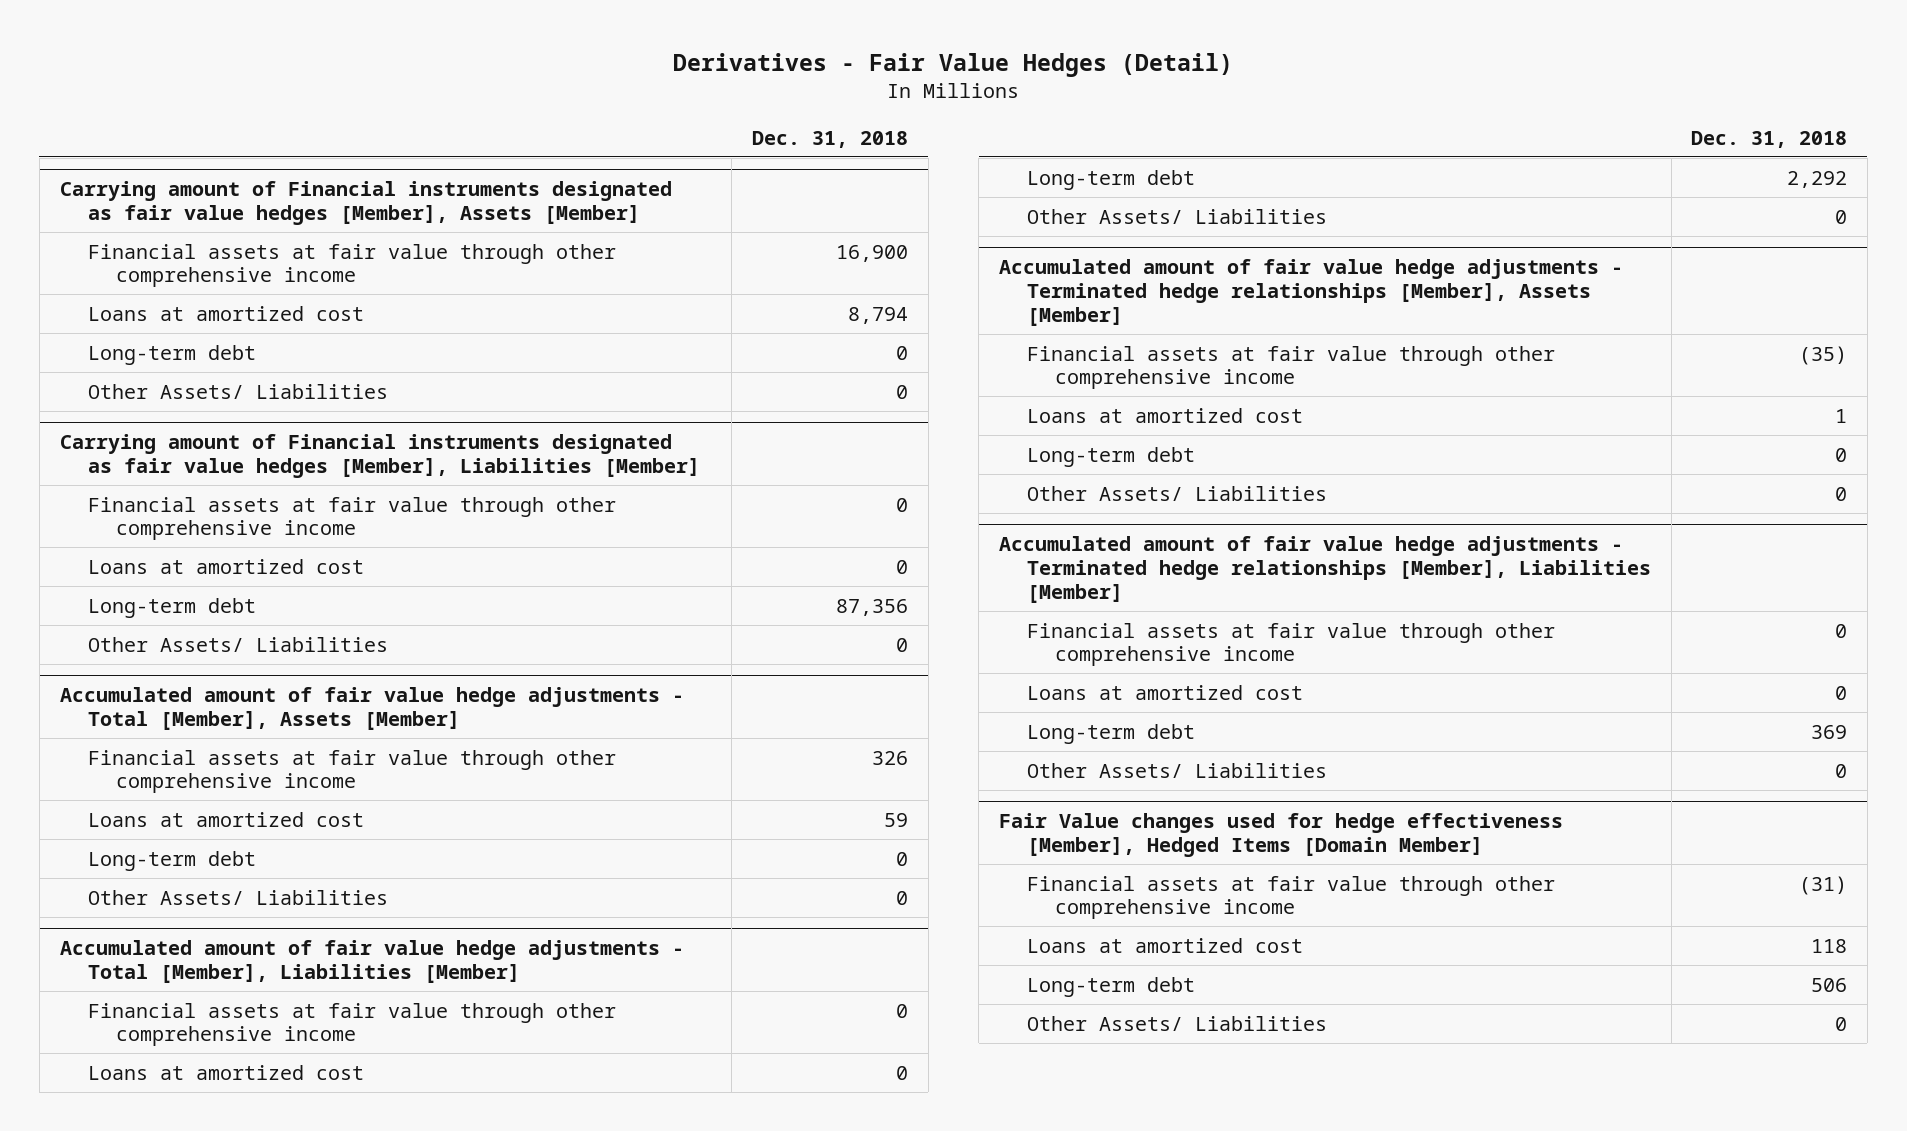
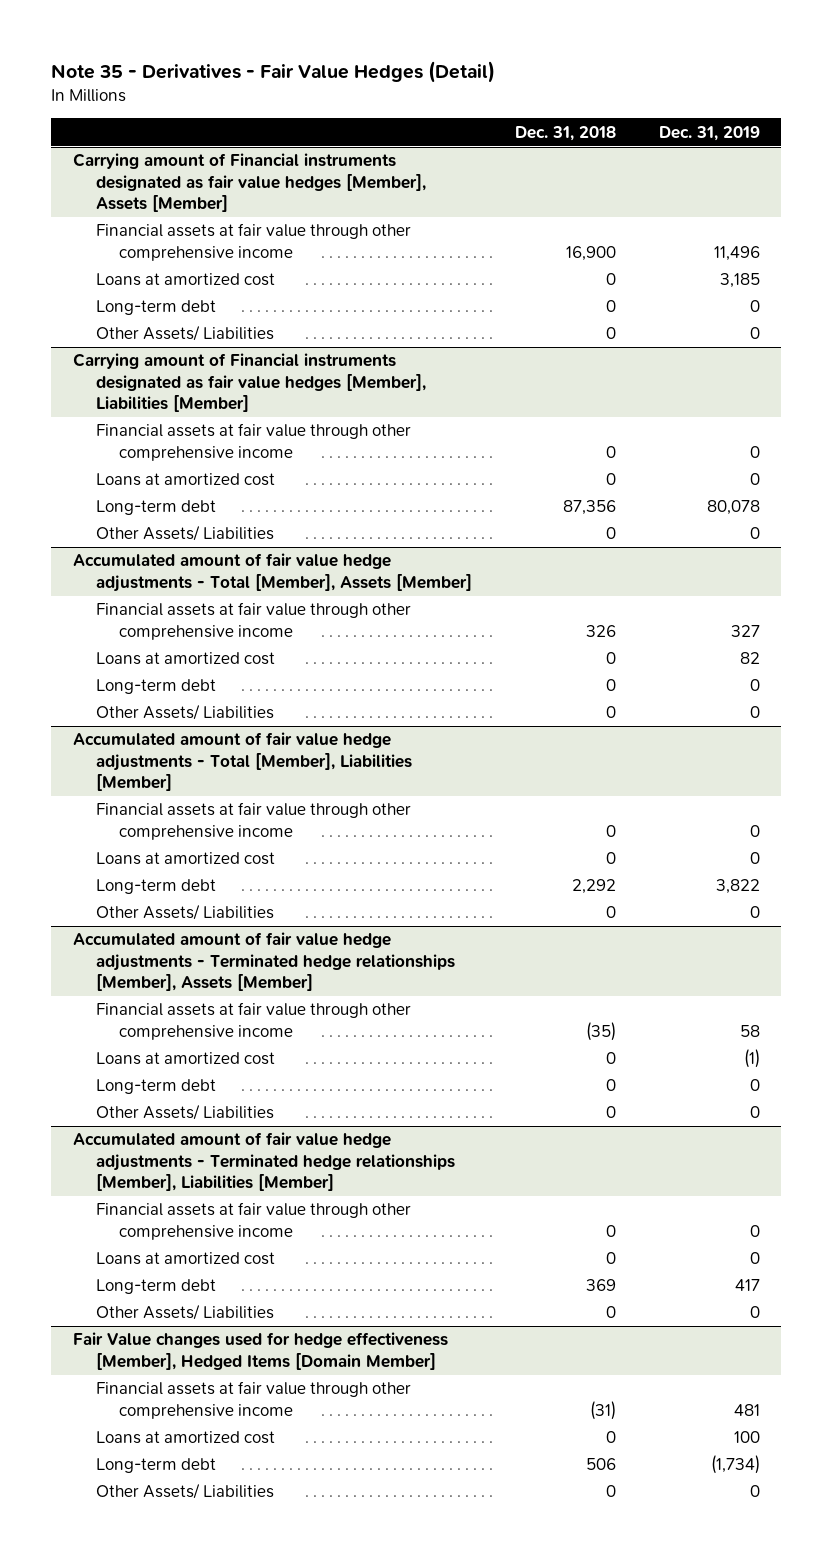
[673,52,1234,77] Derivatives - Fair Value Hedges (Detail) -> [51,60,496,83] Note 35 - Derivatives - Fair Value Hedges (Detail)
none -> [658,125,760,141] Dec. 31, 2019
[848,306,909,324] 8,794 -> [605,273,616,286] 0
[884,812,909,827] 59 -> [605,652,616,665] 0
[1835,408,1848,423] 1 -> [605,1052,616,1065] 0
[1811,938,1848,953] 118 -> [605,1431,616,1444] 0

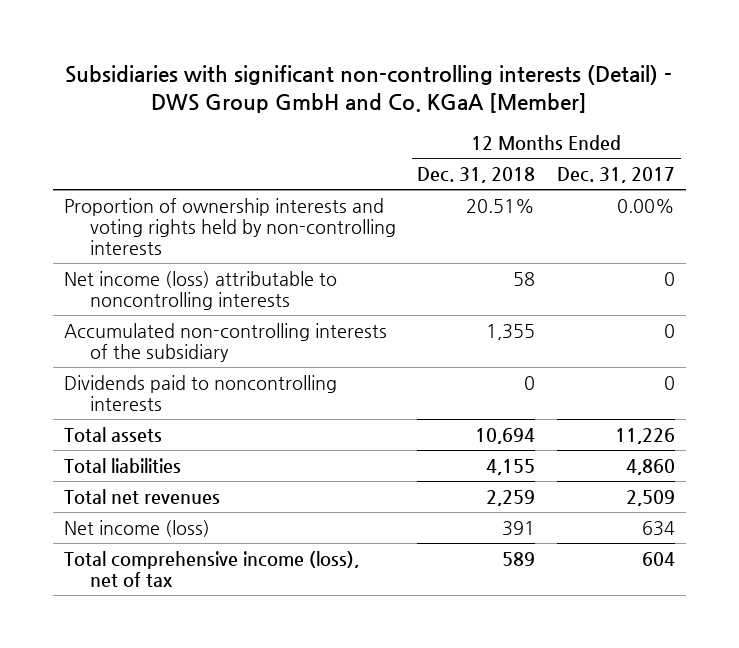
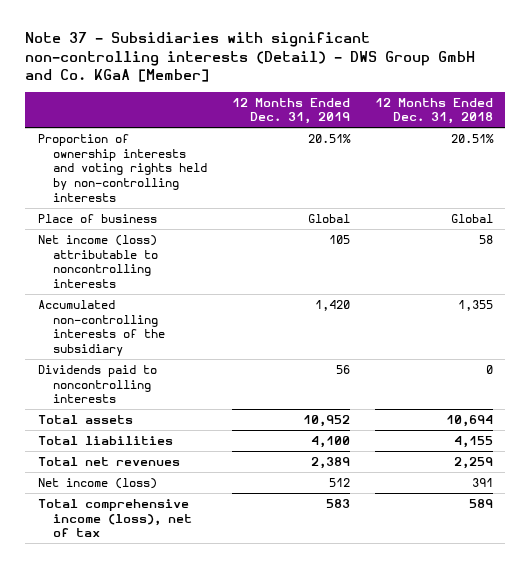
[65,64,673,114] Subsidiaries with significant non-controlling interests (Detail) - DWS Group GmbH and Co. KGaA [Member] -> [25,32,476,82] Note 37 - Subsidiaries with significant non-controlling interests (Detail) - DWS Group GmbH and Co. KGaA [Member]
[557,167,676,184] Dec. 31, 2017 -> none
none -> [231,97,350,125] 12 Months Ended Dec. 31, 2019
none -> [37,213,157,223] Place of business

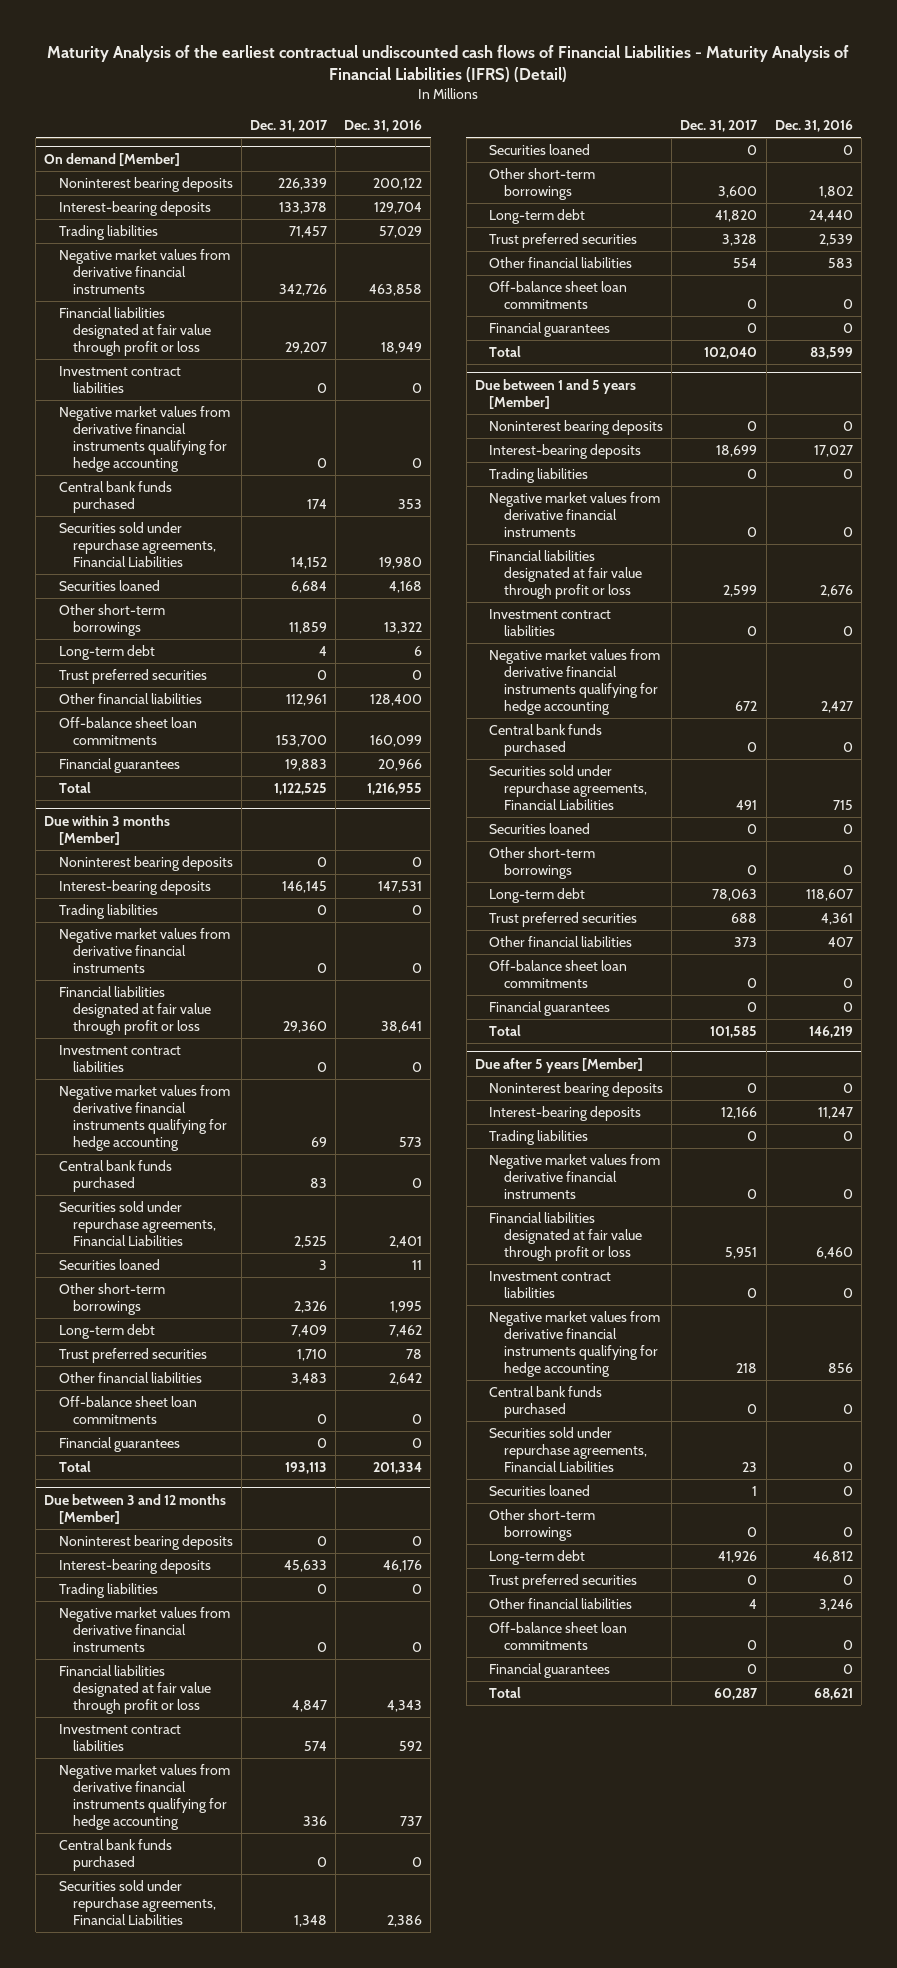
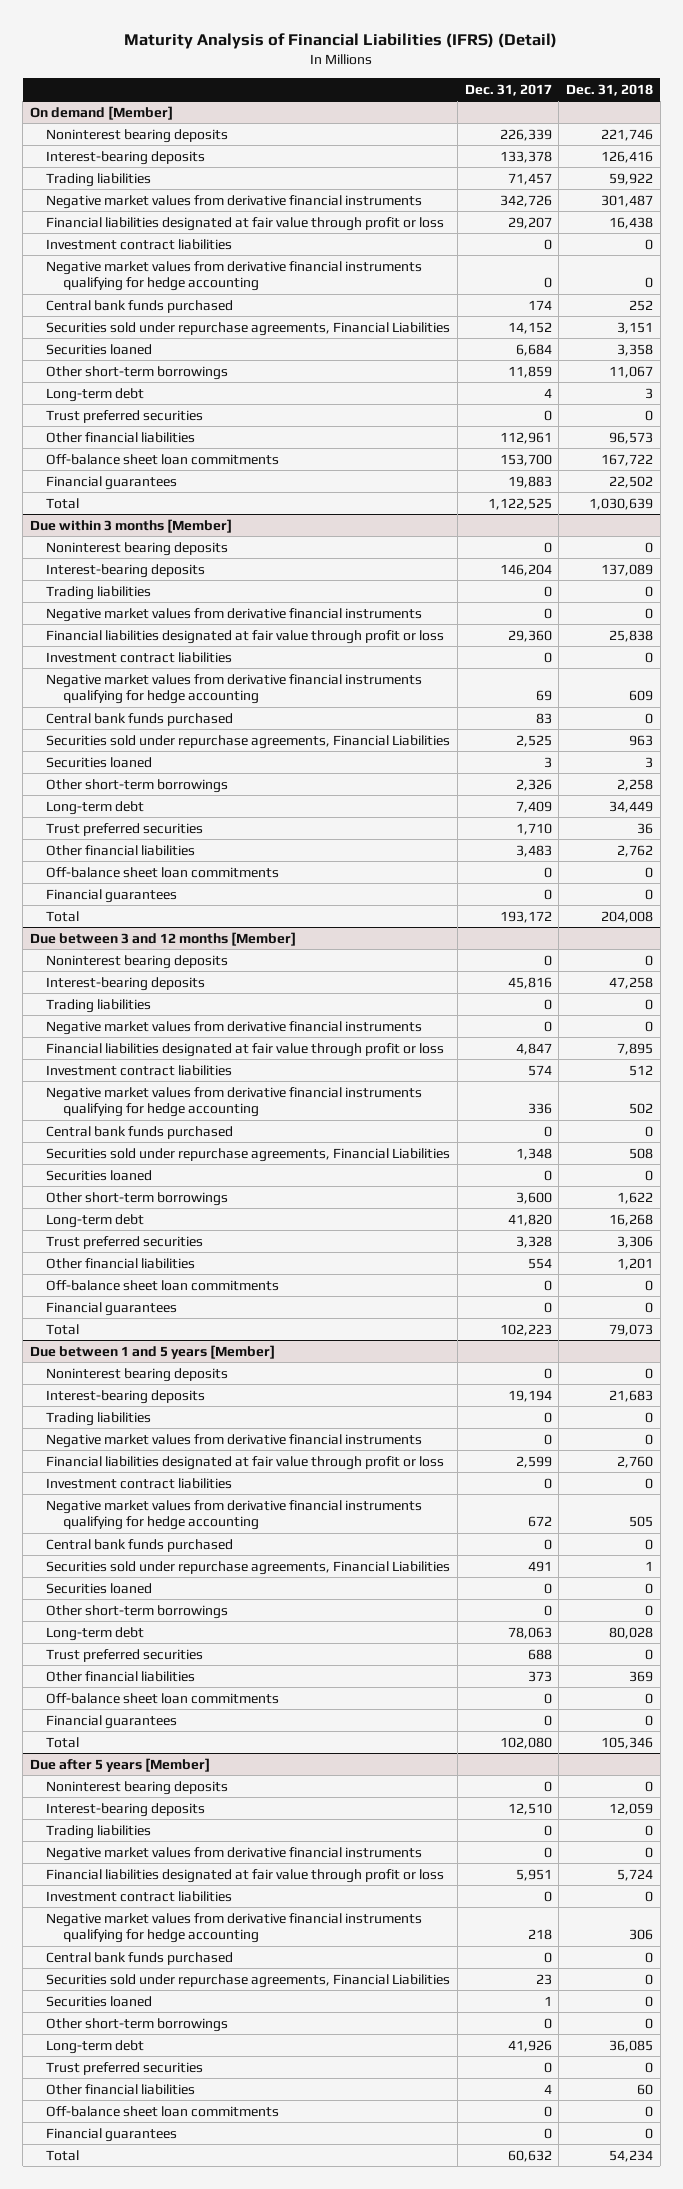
[47,44,850,82] Maturity Analysis of the earliest contractual undiscounted cash flows of Financial Liabilities - Maturity Analysis of Financial Liabilities (IFRS) (Detail) -> [124,32,558,49] Maturity Analysis of Financial Liabilities (IFRS) (Detail)
[344,120,423,133] Dec. 31, 2016 -> none
none -> [566,83,654,96] Dec. 31, 2018
[281,881,327,894] 146,145 -> [499,563,552,576] 146,204
[284,1462,327,1475] 193,113 -> [499,910,552,923] 193,172
[283,1560,327,1573] 45,633 -> [507,976,552,989] 45,816
[704,347,758,360] 102,040 -> [499,1323,552,1336] 102,223
[716,445,758,458] 18,699 -> [507,1389,552,1402] 19,194
[710,1026,758,1039] 101,585 -> [499,1736,552,1749] 102,080
[721,1107,758,1120] 12,166 -> [507,1802,552,1815] 12,510
[714,1688,759,1701] 60,287 -> [507,2149,552,2162] 60,632

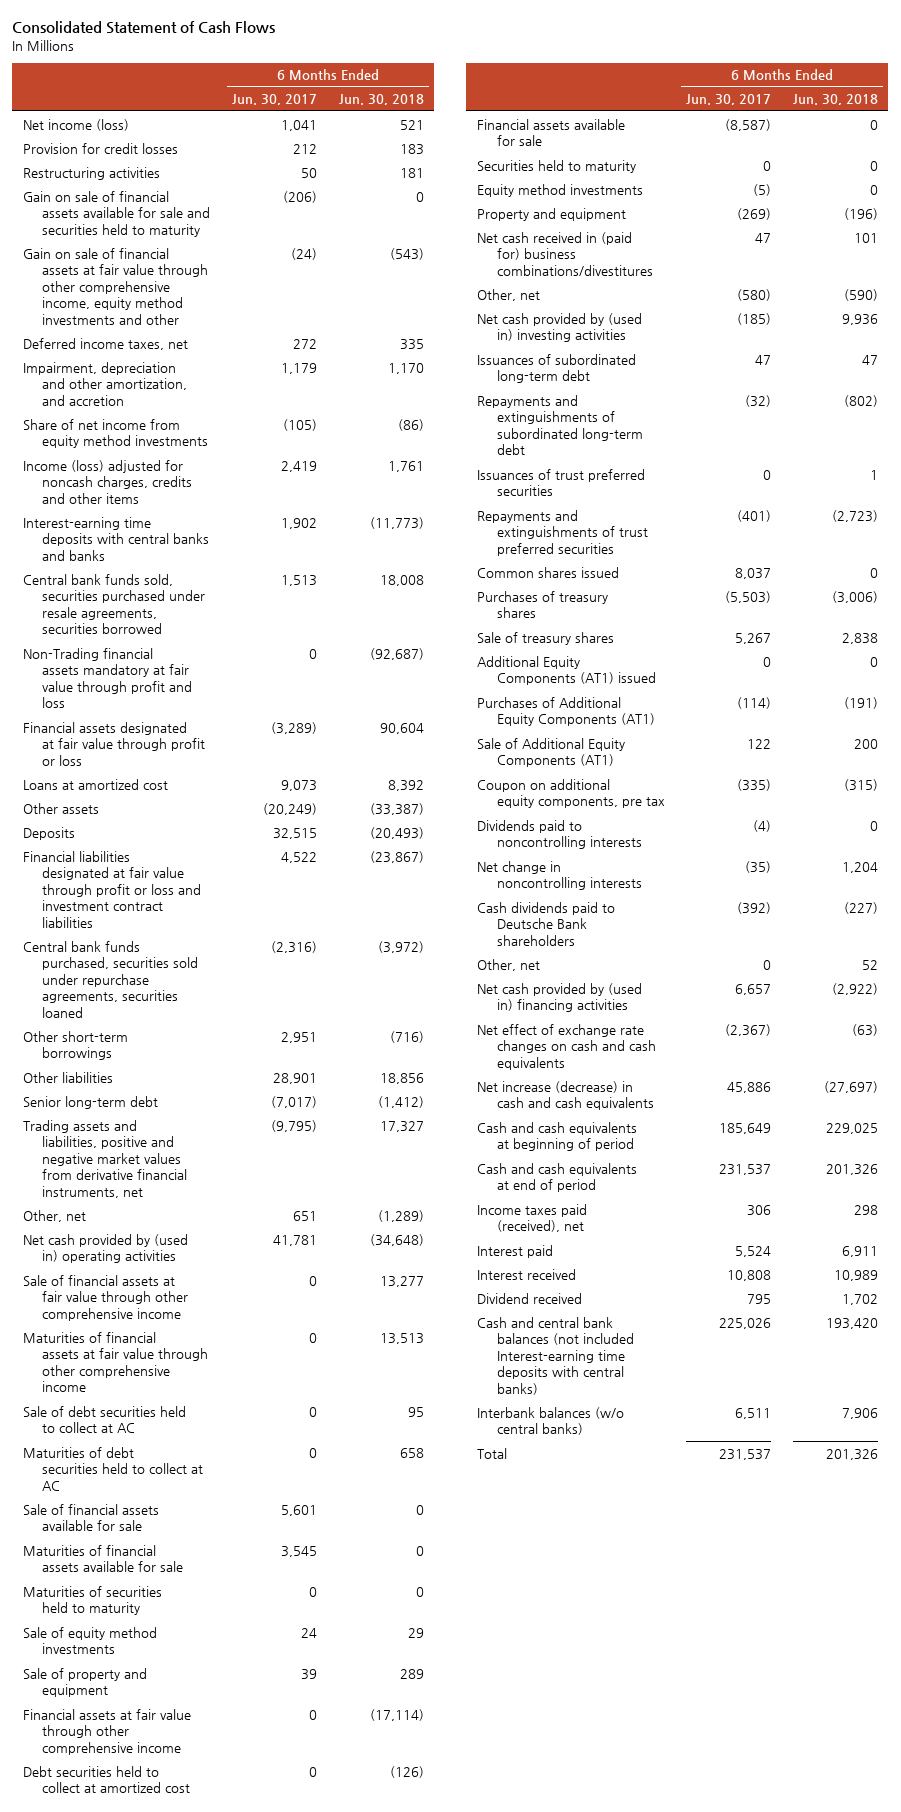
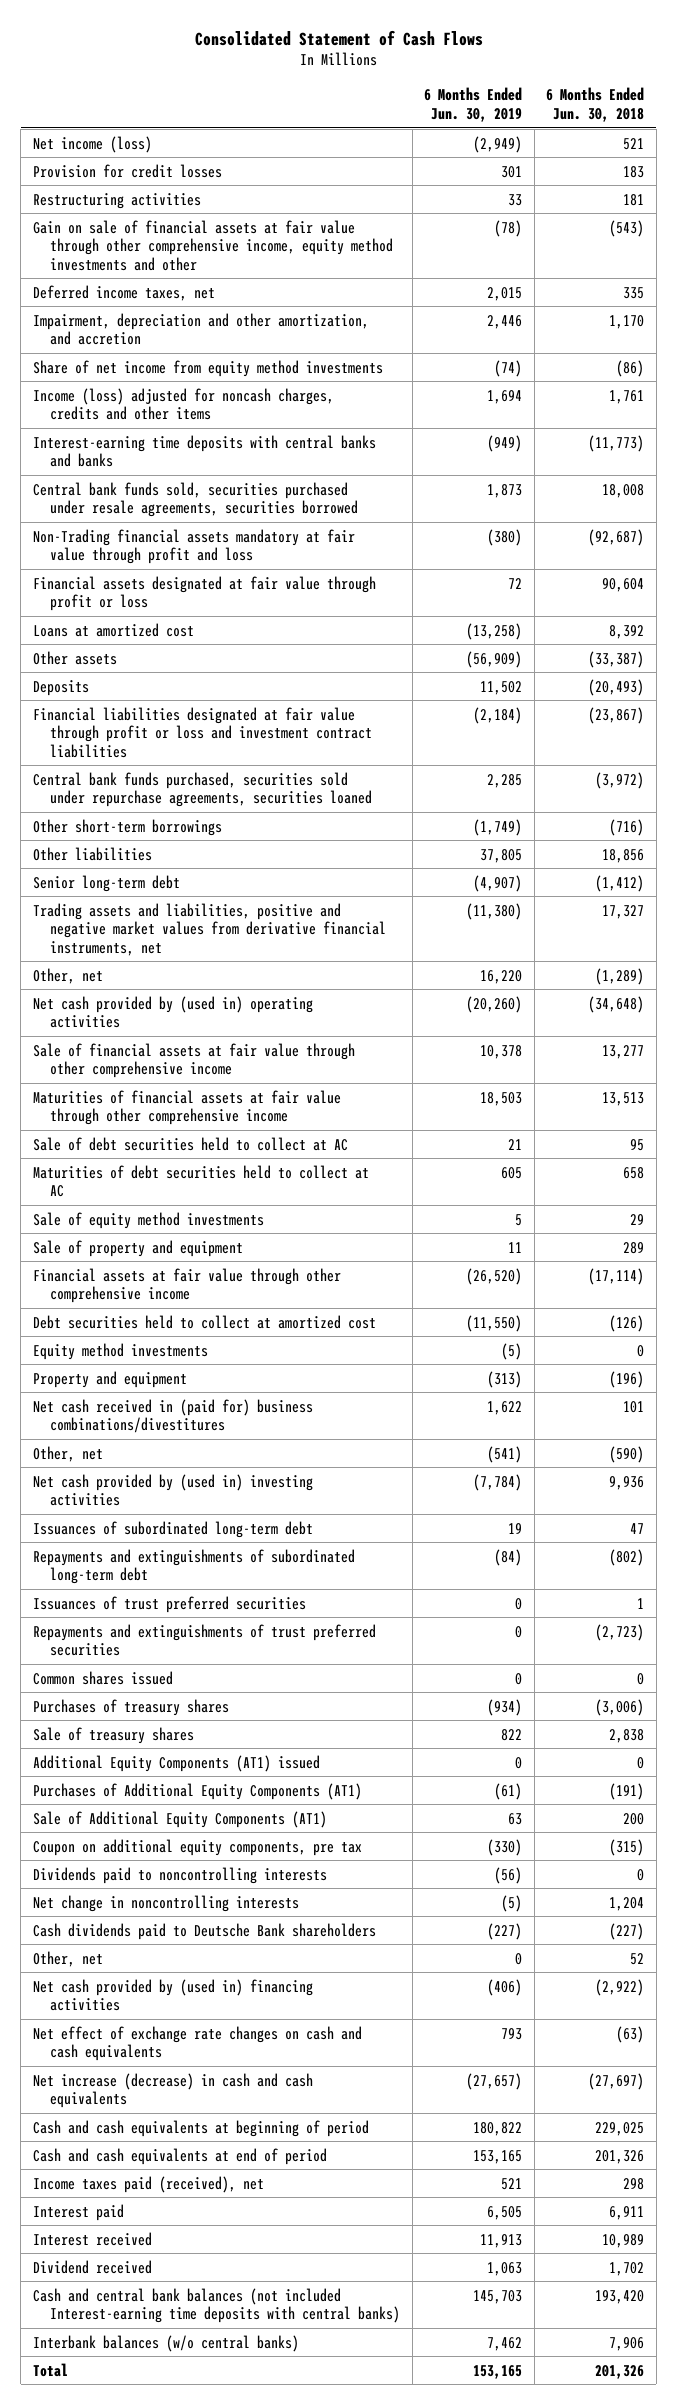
[231,94,317,106] Jun. 30, 2017 -> none
none -> [424,87,523,122] 6 Months Ended Jun. 30, 2019
[23,190,211,237] Gain on sale of financial assets available for sale and securities held to maturity -> none
[23,1503,160,1532] Sale of financial assets available for sale -> none
[23,1544,184,1573] Maturities of financial assets available for sale -> none
[23,1585,163,1616] Maturities of securities held to maturity -> none
[477,118,626,147] Financial assets available for sale -> none
[477,159,637,173] Securities held to maturity -> none

